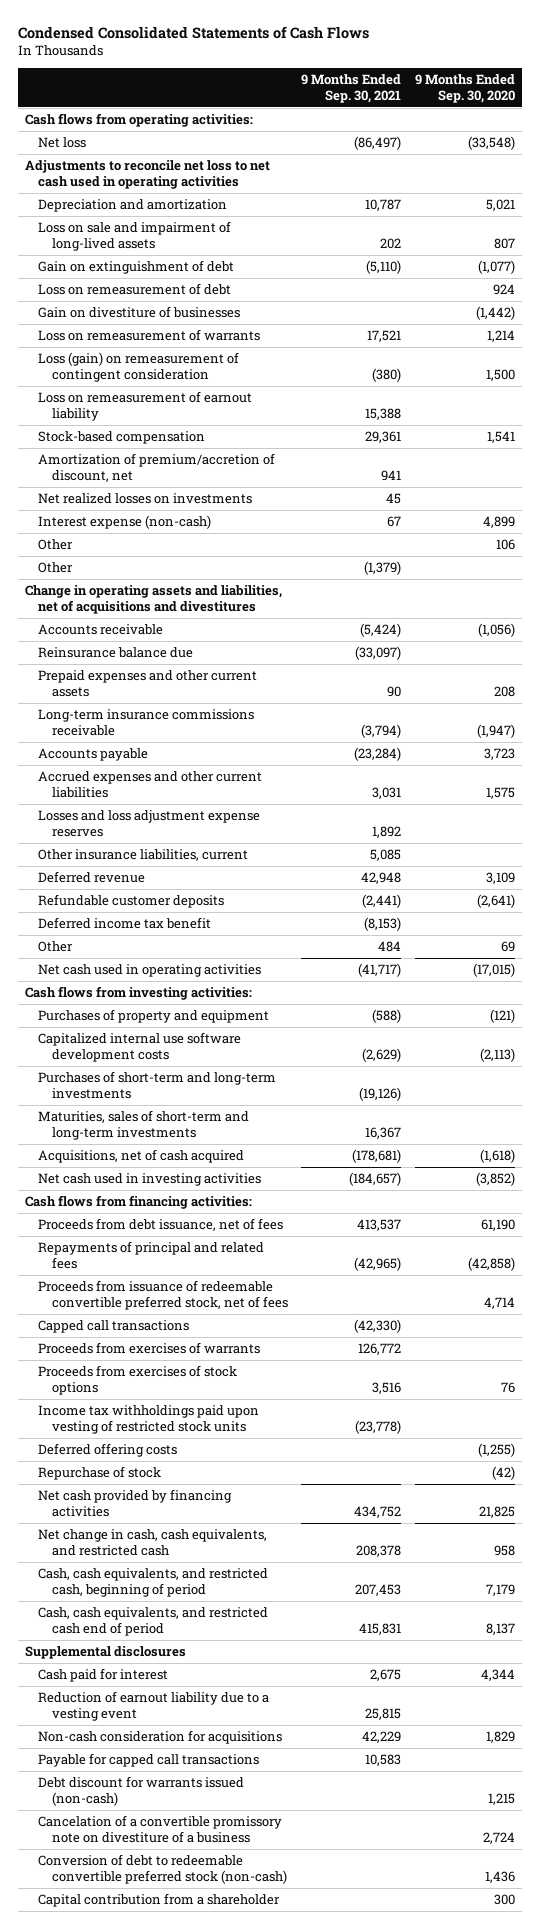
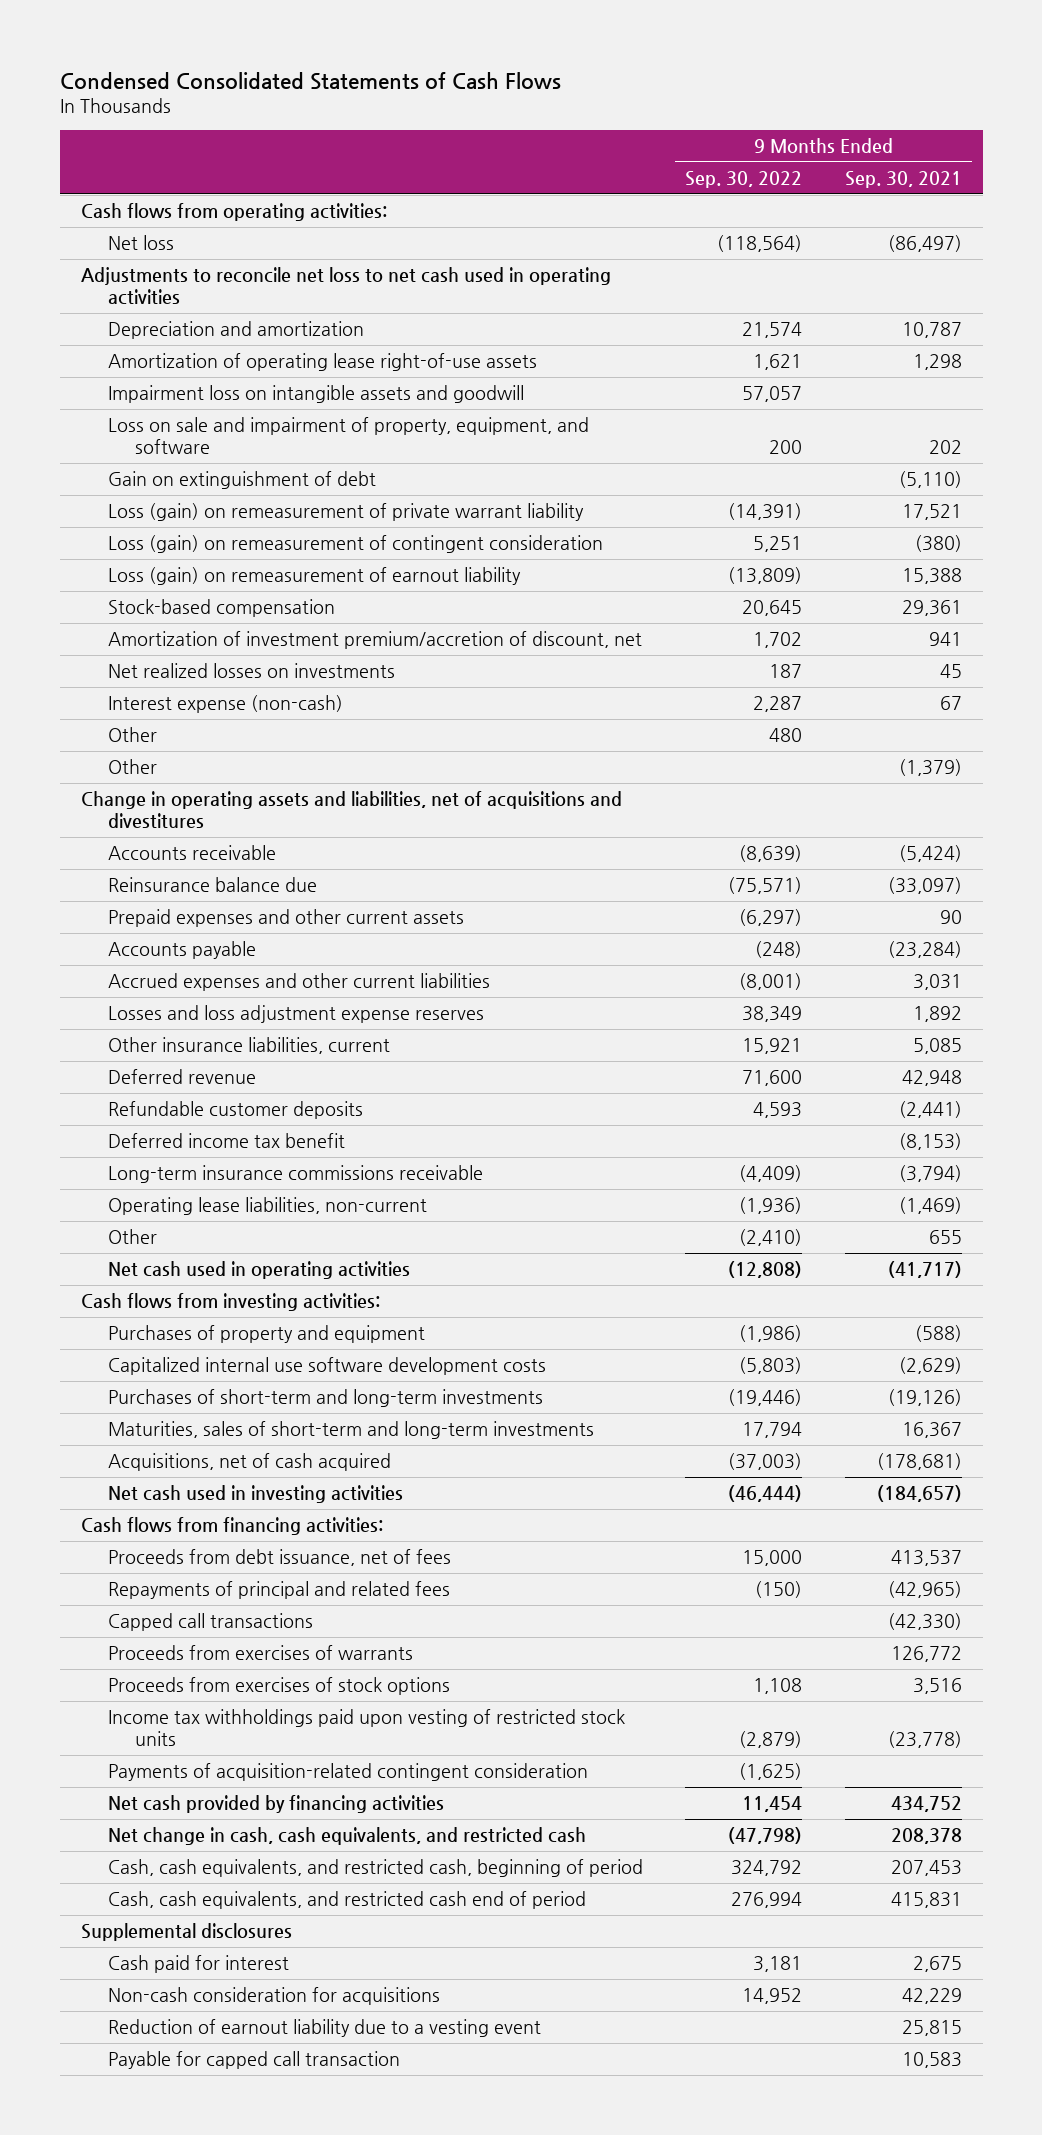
[414,74,515,103] 9 Months Ended Sep. 30, 2020 -> none
none -> [685,171,803,189] Sep. 30, 2022
none -> [108,353,538,372] Amortization of operating lease right-of-use assets
none -> [108,385,525,404] Impairment loss on intangible assets and goodwill
[38,221,232,251] Loss on sale and impairment of long-lived assets -> [108,417,590,454] Loss on sale and impairment of property, equipment, and software
[38,283,232,296] Loss on remeasurement of debt -> none
[38,306,241,319] Gain on divestiture of businesses -> none
[38,329,261,342] Loss on remeasurement of warrants -> [108,503,585,522] Loss (gain) on remeasurement of private warrant liability
[38,391,253,421] Loss on remeasurement of earnout liability -> [108,567,522,586] Loss (gain) on remeasurement of earnout liability
[38,453,276,482] Amortization of premium/accretion of discount, net -> [108,631,643,650] Amortization of investment premium/accretion of discount, net
[38,709,255,736] Long-term insurance commissions receivable -> [108,1165,484,1184] Long-term insurance commissions receivable
none -> [108,1197,428,1216] Operating lease liabilities, non-current
[378,941,402,953] 484 -> [928,1230,962,1245] 655
[38,1280,288,1310] Proceeds from issuance of redeemable convertible preferred stock, net of fees -> none
[38,1443,178,1458] Deferred offering costs -> none
[38,1466,162,1481] Repurchase of stock -> none
none -> [108,1763,589,1782] Payments of acquisition-related contingent consideration
[38,1776,245,1806] Debt discount for warrants issued (non-cash) -> none
[38,1815,283,1843] Cancelation of a convertible promissory note on divestiture of a business -> none
[38,1854,287,1884] Conversion of debt to redeemable convertible preferred stock (non-cash) -> none
[38,1893,281,1908] Capital contribution from a shareholder -> none
[38,1691,270,1721] Reduction of earnout liability due to a vesting event -> [108,2019,542,2038] Reduction of earnout liability due to a vesting event
[38,1753,260,1768] Payable for capped call transactions -> [108,2051,401,2070] Payable for capped call transaction

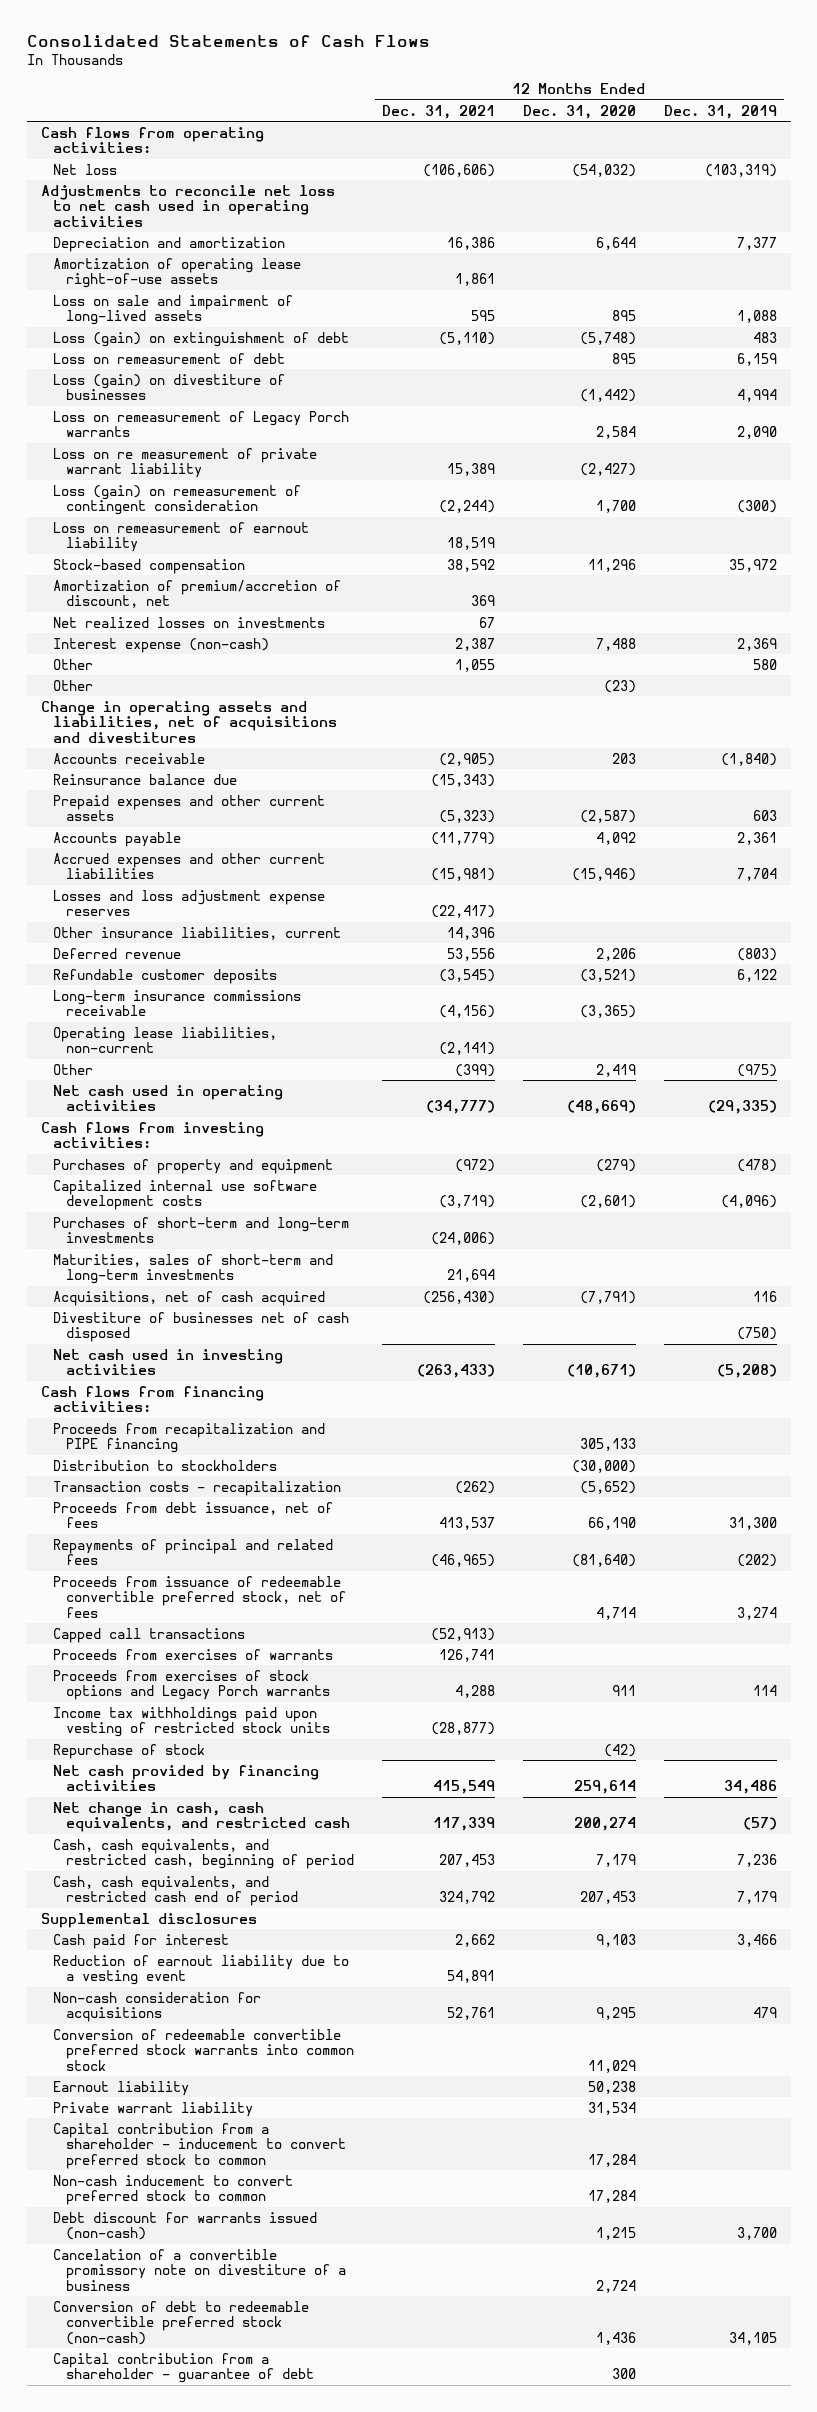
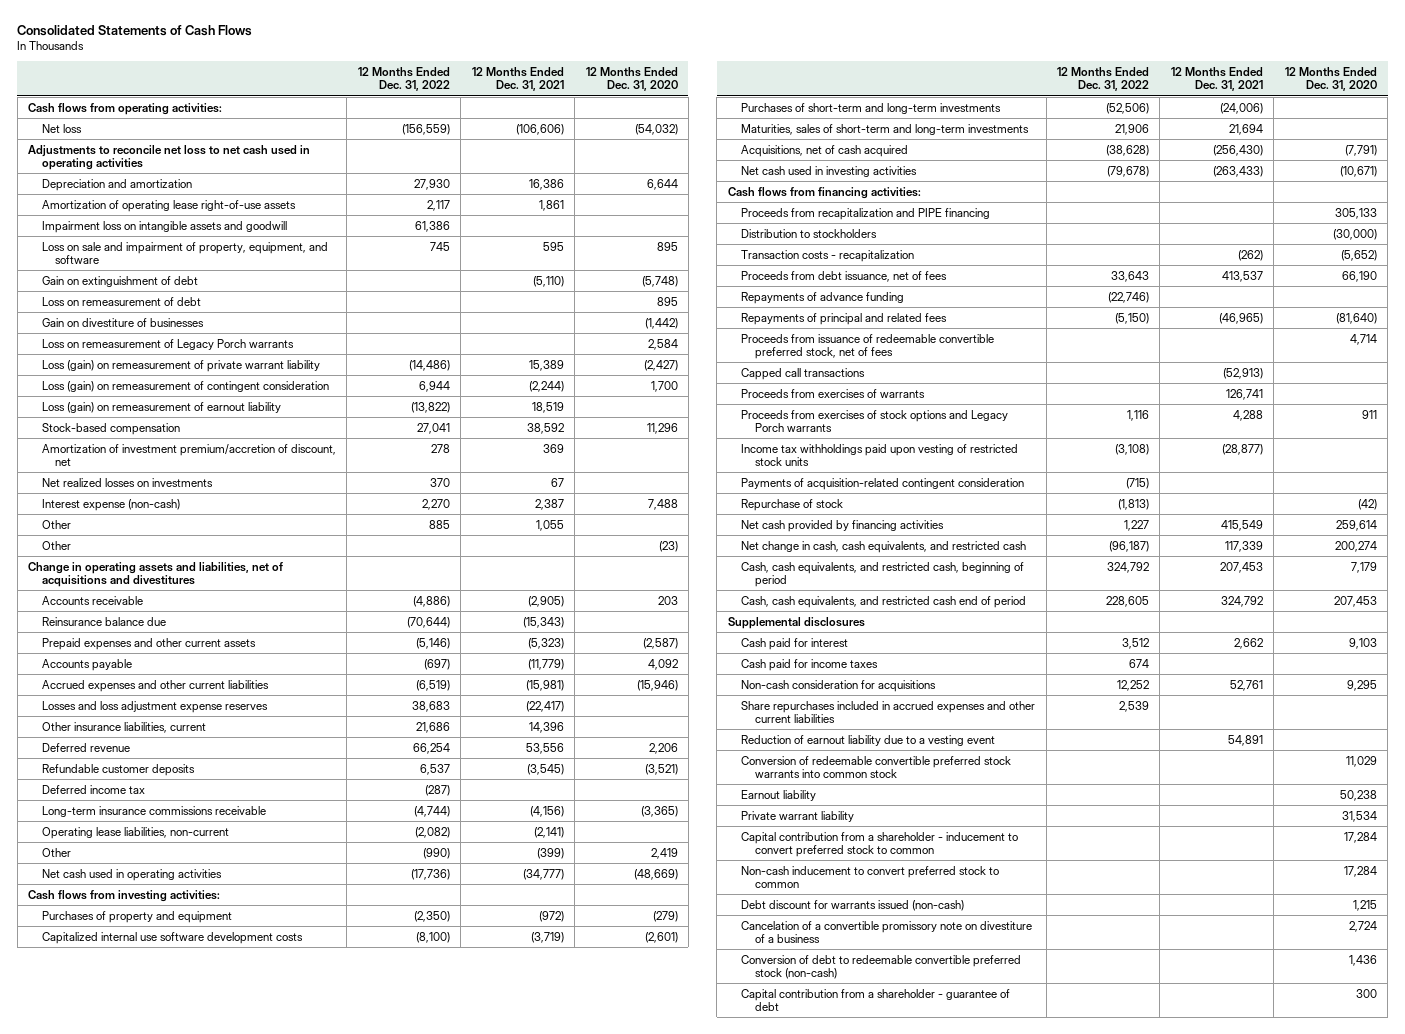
[663,104,777,119] Dec. 31, 2019 -> none
none -> [357,67,450,92] 12 Months Ended Dec. 31, 2022
none -> [41,220,287,233] Impairment loss on intangible assets and goodwill
[53,294,294,326] Loss on sale and impairment of long-lived assets -> [41,241,328,264] Loss on sale and impairment of property, equipment, and software
[53,331,350,347] Loss (gain) on extinguishment of debt -> [41,275,198,287] Gain on extinguishment of debt
[53,373,286,401] Loss (gain) on divestiture of businesses -> [41,317,204,327] Gain on divestiture of businesses
[53,447,318,479] Loss on re measurement of private warrant liability -> [41,359,320,372] Loss (gain) on remeasurement of private warrant liability
[53,521,310,553] Loss on remeasurement of earnout liability -> [41,401,281,413] Loss (gain) on remeasurement of earnout liability
[53,579,342,609] Amortization of premium/accretion of discount, net -> [41,443,336,466] Amortization of investment premium/accretion of discount, net
none -> [41,784,145,794] Deferred income tax
[53,1311,350,1343] Divestiture of businesses net of cash disposed -> none
none -> [741,291,905,304] Repayments of advance funding
none -> [741,477,1025,490] Payments of acquisition-related contingent consideration
none -> [741,658,879,671] Cash paid for income taxes
none -> [741,700,1036,723] Share repurchases included in accrued expenses and other current liabilities
[53,1954,350,1986] Reduction of earnout liability due to a vesting event -> [741,734,996,746] Reduction of earnout liability due to a vesting event

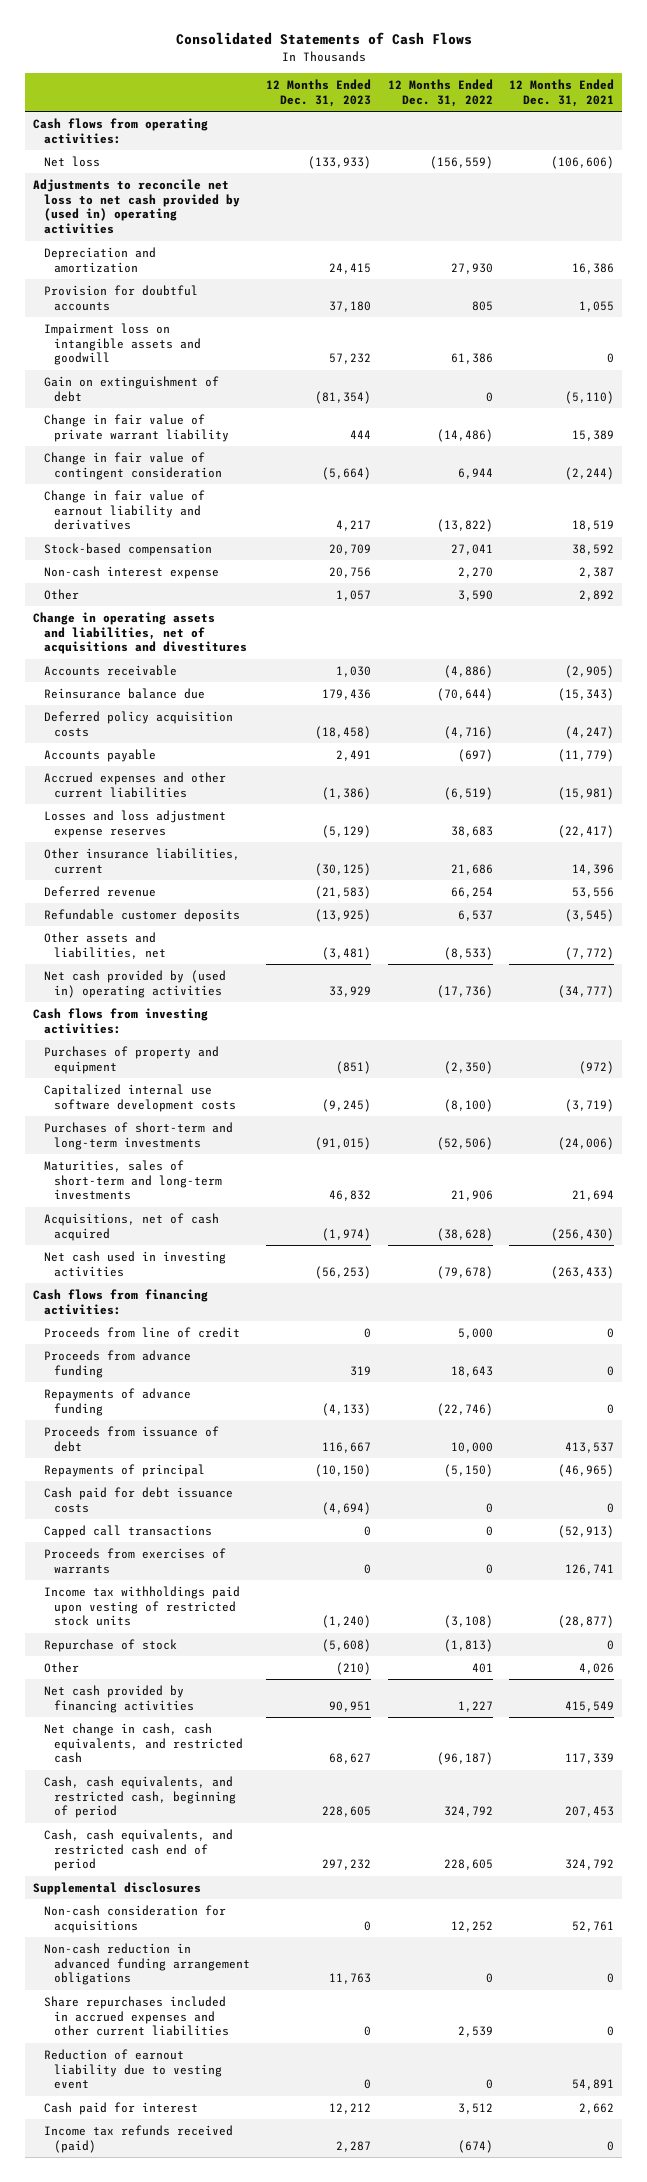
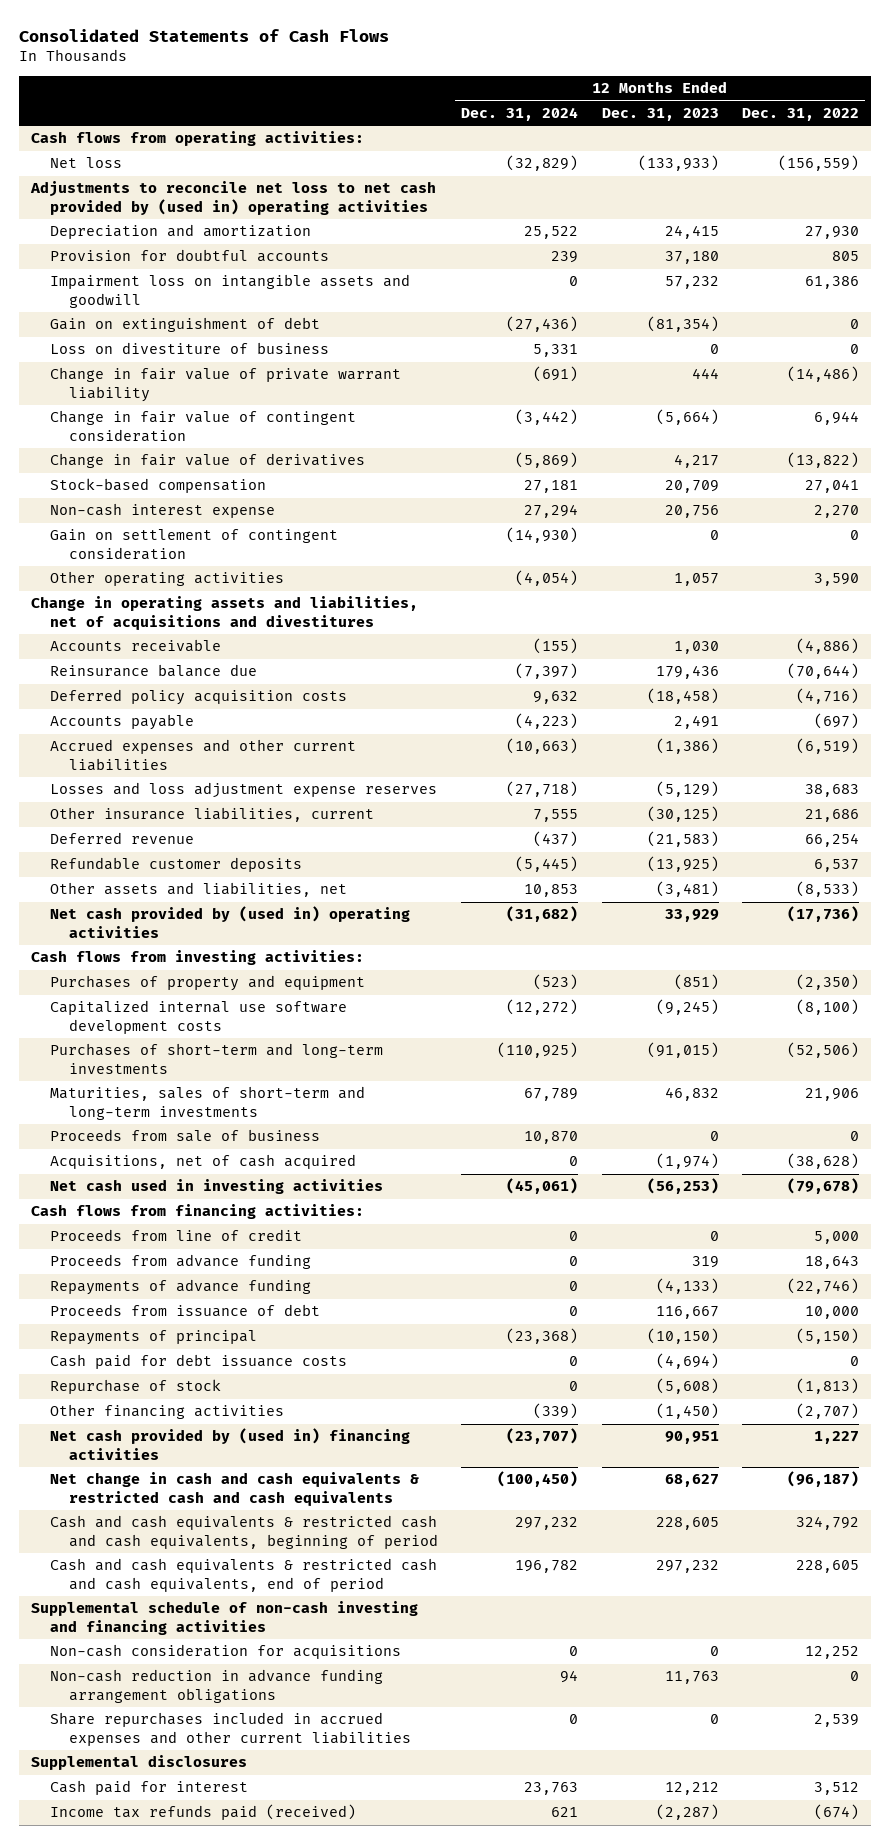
[508,79,614,107] 12 Months Ended Dec. 31, 2021 -> none
none -> [461,107,579,122] Dec. 31, 2024
none -> [49,342,329,355] Loss on divestiture of business
[43,490,205,531] Change in fair value of earnout liability and derivatives -> [49,453,365,469] Change in fair value of derivatives
none -> [49,529,338,560] Gain on settlement of contingent consideration
[43,589,79,601] Other -> [49,571,284,587] Other operating activities
none -> [49,1129,320,1143] Proceeds from sale of business
[43,1525,212,1539] Capped call transactions -> none
[43,1548,226,1574] Proceeds from exercises of warrants -> none
[43,1586,240,1627] Income tax withholdings paid upon vesting of restricted stock units -> none
[43,1662,79,1674] Other -> [49,1404,284,1420] Other financing activities
[336,1662,372,1676] (210) -> [655,1403,719,1420] (1,450)
[471,1663,493,1674] 401 -> [796,1403,860,1420] (2,707)
[43,1685,194,1713] Net cash provided by financing activities -> [49,1428,410,1460] Net cash provided by (used in) financing activities
[43,1723,243,1764] Net change in cash, cash equivalents, and restricted cash -> [49,1472,419,1506] Net change in cash and cash equivalents & restricted cash and cash equivalents
[43,1776,236,1819] Cash, cash equivalents, and restricted cash, beginning of period -> [49,1515,438,1549] Cash and cash equivalents & restricted cash and cash equivalents, beginning of period
[43,1829,233,1872] Cash, cash equivalents, and restricted cash end of period -> [49,1558,437,1592] Cash and cash equivalents & restricted cash and cash equivalents, end of period
none -> [30,1601,418,1635] Supplemental schedule of non-cash investing and financing activities
[43,1943,250,1986] Non-cash reduction in advanced funding arrangement obligations -> [49,1669,383,1703] Non-cash reduction in advance funding arrangement obligations
[43,2049,222,2090] Reduction of earnout liability due to vesting event -> none
[33,1882,202,1896] Supplemental disclosures -> [30,1755,247,1771] Supplemental disclosures
[43,2125,233,2153] Income tax refunds received (paid) -> [49,1804,356,1821] Income tax refunds paid (received)
[336,2140,372,2152] 2,287 -> [655,1804,719,1821] (2,287)

